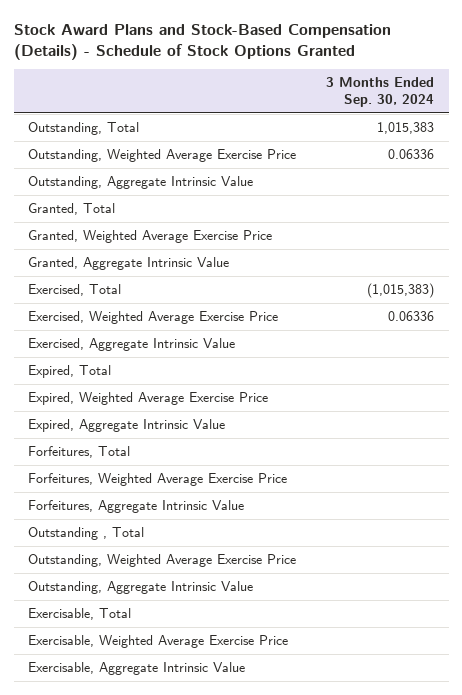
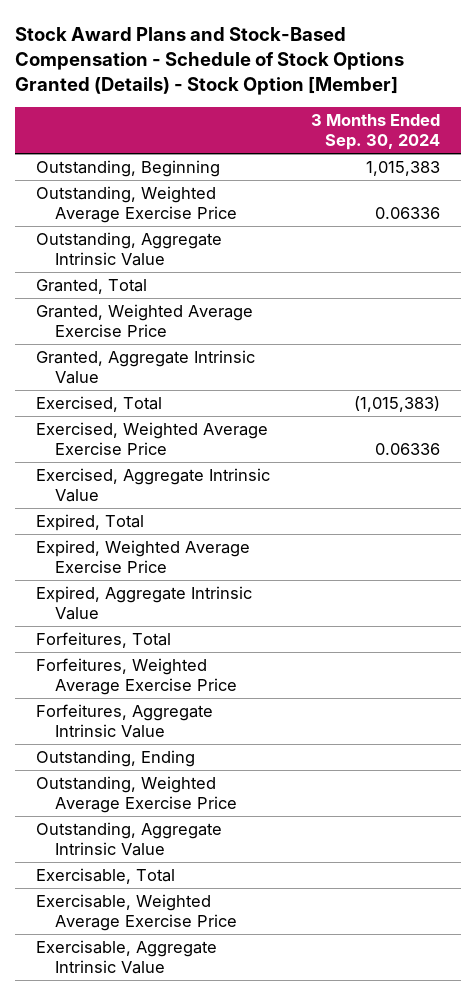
[13,23,391,60] Stock Award Plans and Stock-Based Compensation (Details) - Schedule of Stock Options Granted -> [15,26,405,96] Stock Award Plans and Stock-Based Compensation - Schedule of Stock Options Granted (Details) - Stock Option [Member]
[28,122,140,136] Outstanding, Total -> [35,159,220,177] Outstanding, Beginning
[28,527,145,541] Outstanding , Total -> [35,749,195,767] Outstanding, Ending

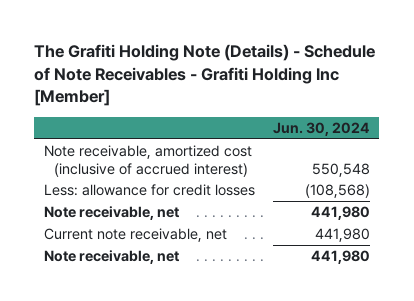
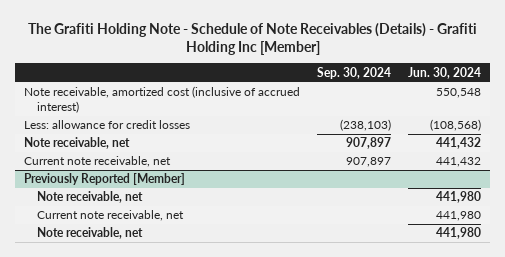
[34,44,376,107] The Grafiti Holding Note (Details) - Schedule of Note Receivables - Grafiti Holding Inc [Member] -> [27,22,477,55] The Grafiti Holding Note - Schedule of Note Receivables (Details) - Grafiti Holding Inc [Member]
none -> [317,66,392,79] Sep. 30, 2024
none -> [24,137,131,150] Note receivable, net
none -> [24,156,172,168] Current note receivable, net
none -> [24,173,186,186] Previously Reported [Member]

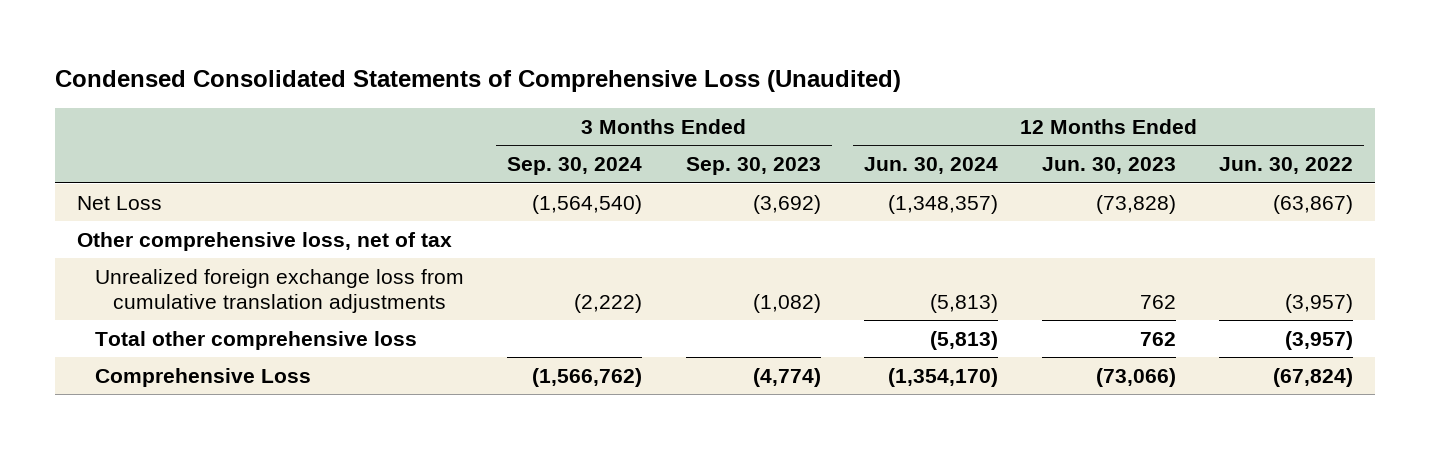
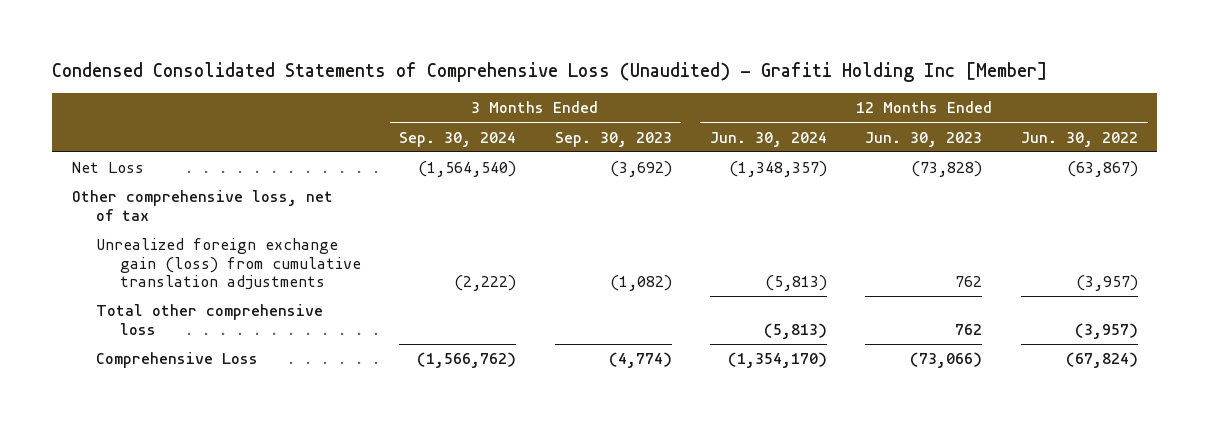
[54,70,901,93] Condensed Consolidated Statements of Comprehensive Loss (Unaudited) -> [52,62,1048,83] Condensed Consolidated Statements of Comprehensive Loss (Unaudited) - Grafiti Holding Inc [Member]
[94,268,464,313] Unrealized foreign exchange loss from cumulative translation adjustments -> [95,238,361,291] Unrealized foreign exchange gain (loss) from cumulative translation adjustments

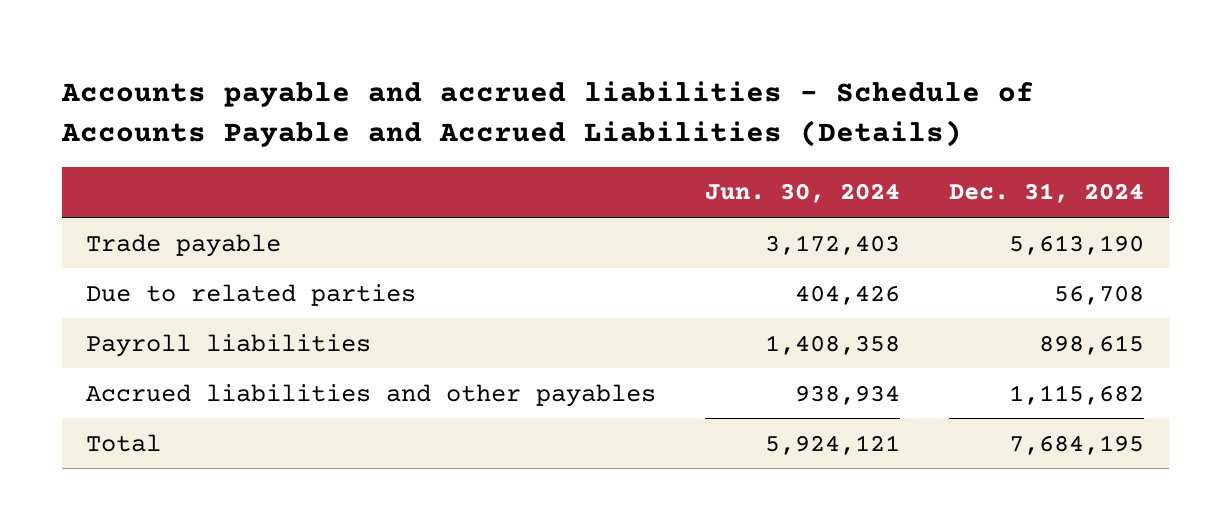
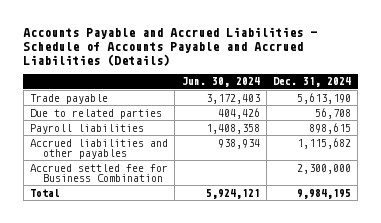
[60,81,1034,148] Accounts payable and accrued liabilities - Schedule of Accounts Payable and Accrued Liabilities (Details) -> [23,27,318,67] Accounts Payable and Accrued Liabilities - Schedule of Accounts Payable and Accrued Liabilities (Details)
none -> [30,163,169,182] Accrued settled fee for Business Combination
[1009,434,1145,455] 7,684,195 -> [297,188,352,199] 9,984,195

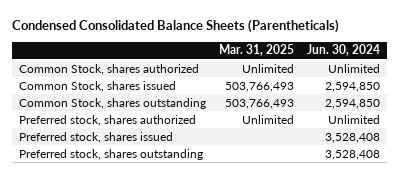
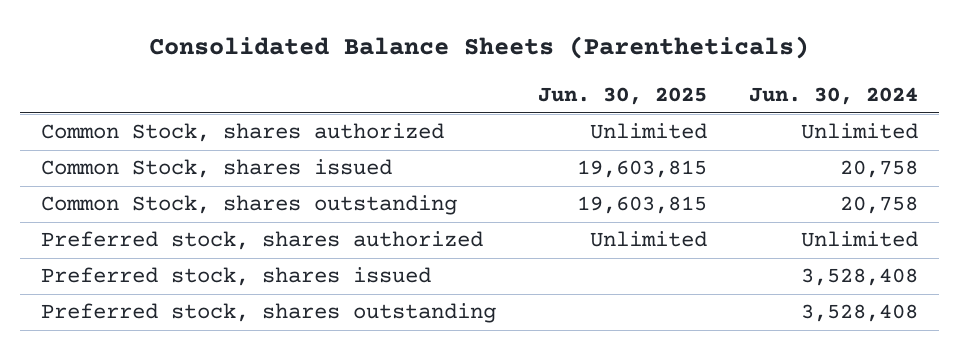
[12,19,340,34] Condensed Consolidated Balance Sheets (Parentheticals) -> [149,36,810,60] Consolidated Balance Sheets (Parentheticals)
[219,44,295,57] Mar. 31, 2025 -> none
none -> [537,87,707,106] Jun. 30, 2025
[325,81,381,92] 2,594,850 -> [840,160,919,179] 20,758
[325,98,381,109] 2,594,850 -> [840,196,919,215] 20,758

